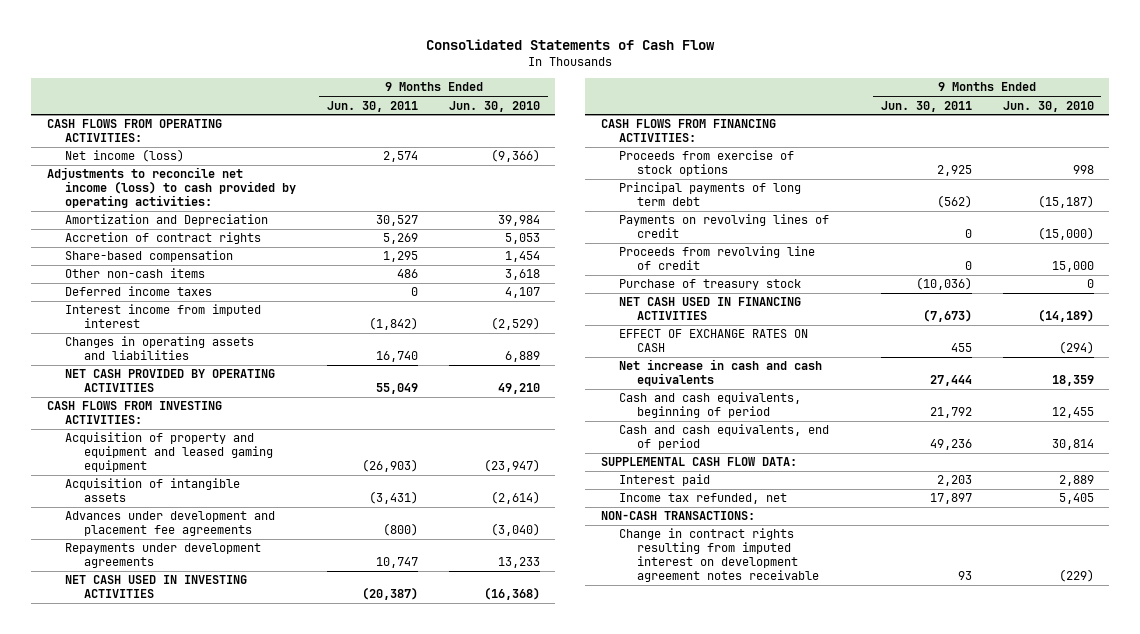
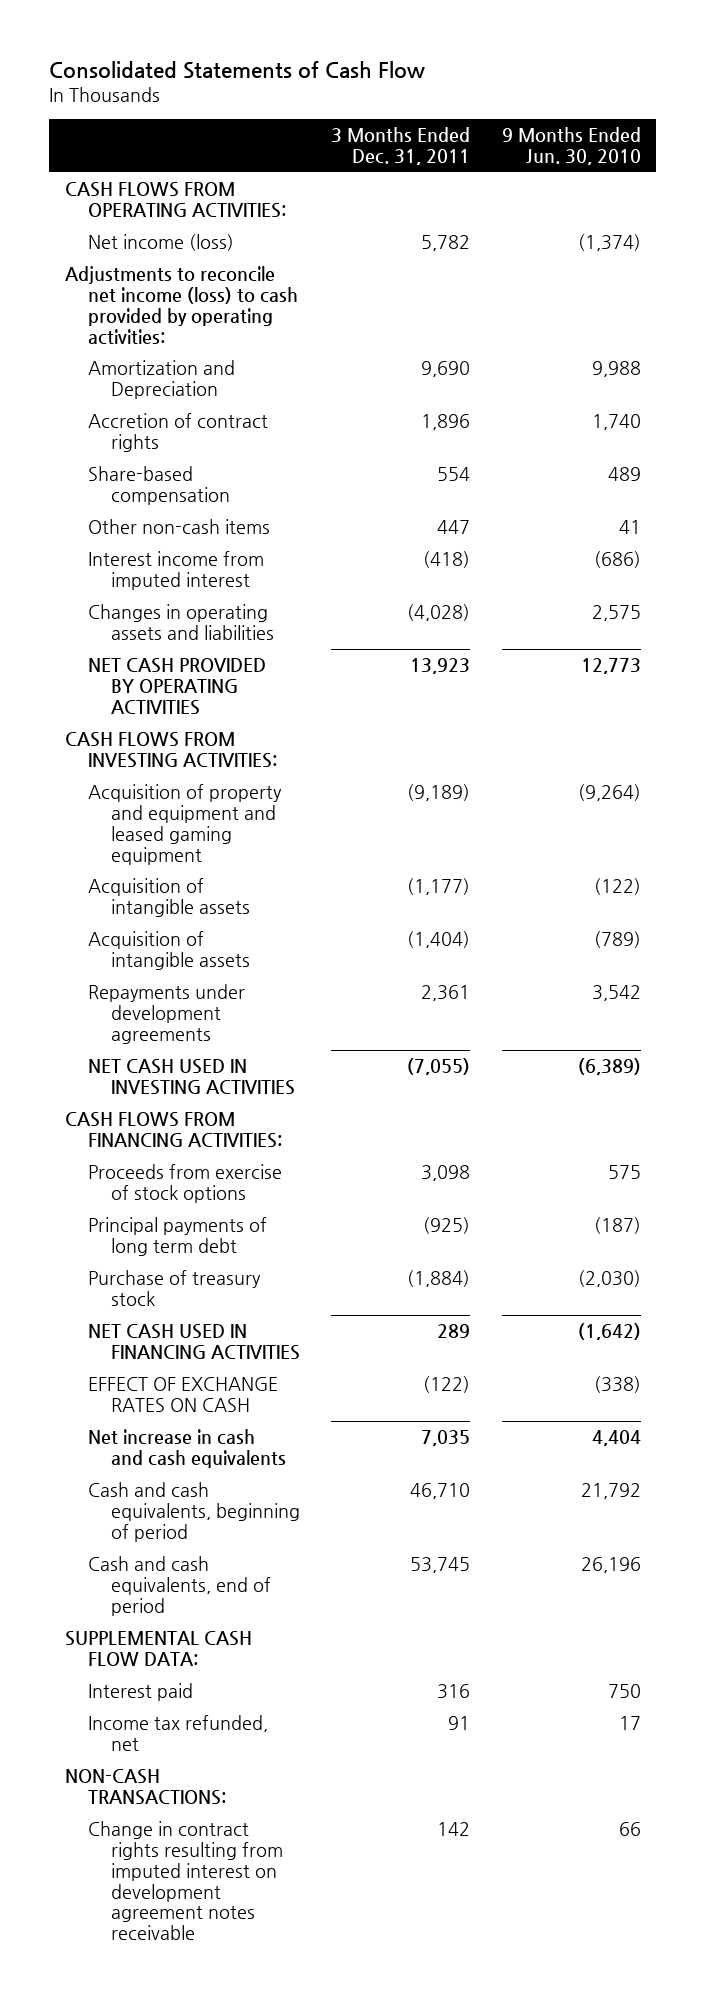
[327,100,419,112] Jun. 30, 2011 -> none
none -> [331,127,471,166] 3 Months Ended Dec. 31, 2011
[490,149,540,163] (9,366) -> [577,234,641,252] (1,374)
[65,286,213,297] Deferred income taxes -> none
[497,215,540,227] 39,984 -> [591,361,641,378] 9,988
[504,233,540,245] 5,053 -> [591,414,641,431] 1,740
[504,251,540,263] 1,454 -> [607,467,641,482] 489
[504,269,540,281] 3,618 -> [618,520,641,535] 41
[490,317,540,331] (2,529) -> [593,551,641,569] (686)
[504,351,540,363] 6,889 -> [591,605,641,622] 2,575
[497,383,540,395] 49,210 -> [580,658,641,675] 12,773
[65,511,276,537] Advances under development and placement fee agreements -> none
[483,459,540,473] (23,947) -> [577,784,641,802] (9,264)
[490,491,540,505] (2,614) -> [593,878,641,896] (122)
none -> [87,931,251,971] Acquisition of intangible assets
[497,557,540,569] 13,233 -> [591,985,641,1002] 3,542
[483,587,540,601] (16,368) -> [577,1058,641,1076] (6,389)
[618,214,829,239] Payments on revolving lines of credit -> none
[618,246,815,271] Proceeds from revolving line of credit -> none
[1072,165,1094,175] 998 -> [607,1165,641,1180] 575
[1037,195,1094,209] (15,187) -> [593,1217,641,1235] (187)
[1086,279,1094,289] 0 -> [577,1270,641,1288] (2,030)
[1037,309,1094,323] (14,189) -> [577,1323,641,1341] (1,642)
[1058,341,1094,355] (294) -> [593,1376,641,1394] (338)
[1051,375,1094,387] 18,359 -> [591,1430,641,1447] 4,404
[1051,407,1094,419] 12,455 -> [580,1483,641,1500] 21,792
[1051,439,1094,451] 30,814 -> [580,1557,641,1574] 26,196
[1058,475,1094,487] 2,889 -> [607,1684,641,1699] 750
[1058,493,1094,505] 5,405 -> [618,1716,641,1731] 17
[1058,569,1094,583] (229) -> [618,1822,641,1837] 66

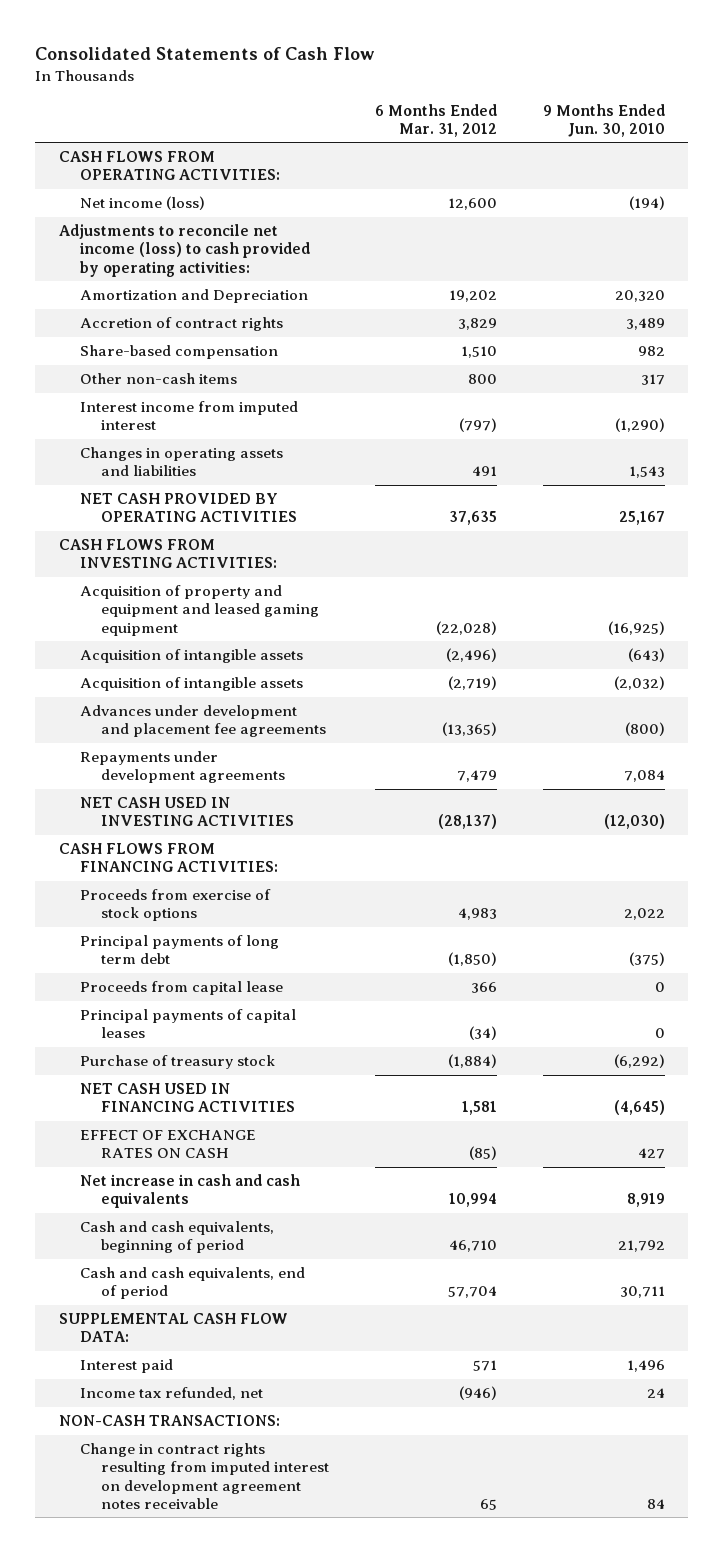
[331,127,471,166] 3 Months Ended Dec. 31, 2011 -> none
none -> [374,103,497,137] 6 Months Ended Mar. 31, 2012
[577,234,641,252] (1,374) -> [628,196,665,211] (194)
[591,361,641,378] 9,988 -> [614,290,665,303] 20,320
[591,414,641,431] 1,740 -> [625,318,665,331] 3,489
[607,467,641,482] 489 -> [637,346,665,357] 982
[618,520,641,535] 41 -> [640,374,665,386] 317
[593,551,641,569] (686) -> [614,418,665,433] (1,290)
[591,605,641,622] 2,575 -> [628,466,665,479] 1,543
[580,658,641,675] 12,773 -> [618,511,665,526] 25,167
[577,784,641,802] (9,264) -> [607,620,665,635] (16,925)
[593,878,641,896] (122) -> [627,648,665,663] (643)
[593,931,641,949] (789) -> [613,676,665,691] (2,032)
none -> [79,705,326,738] Advances under development and placement fee agreements
[591,985,641,1002] 3,542 -> [623,770,665,783] 7,084
[577,1058,641,1076] (6,389) -> [603,814,665,830] (12,030)
[607,1165,641,1180] 575 -> [623,908,665,921] 2,022
[593,1217,641,1235] (187) -> [628,952,665,967] (375)
none -> [79,981,283,996] Proceeds from capital lease
none -> [79,1009,296,1039] Principal payments of capital leases
[577,1270,641,1288] (2,030) -> [613,1054,665,1069] (6,292)
[577,1323,641,1341] (1,642) -> [613,1100,665,1116] (4,645)
[593,1376,641,1394] (338) -> [637,1148,665,1160] 427
[591,1430,641,1447] 4,404 -> [626,1193,665,1208] 8,919
[580,1557,641,1574] 26,196 -> [619,1286,665,1299] 30,711
[607,1684,641,1699] 750 -> [626,1360,665,1373] 1,496
[618,1716,641,1731] 17 -> [646,1388,665,1399] 24
[618,1822,641,1837] 66 -> [646,1498,665,1509] 84

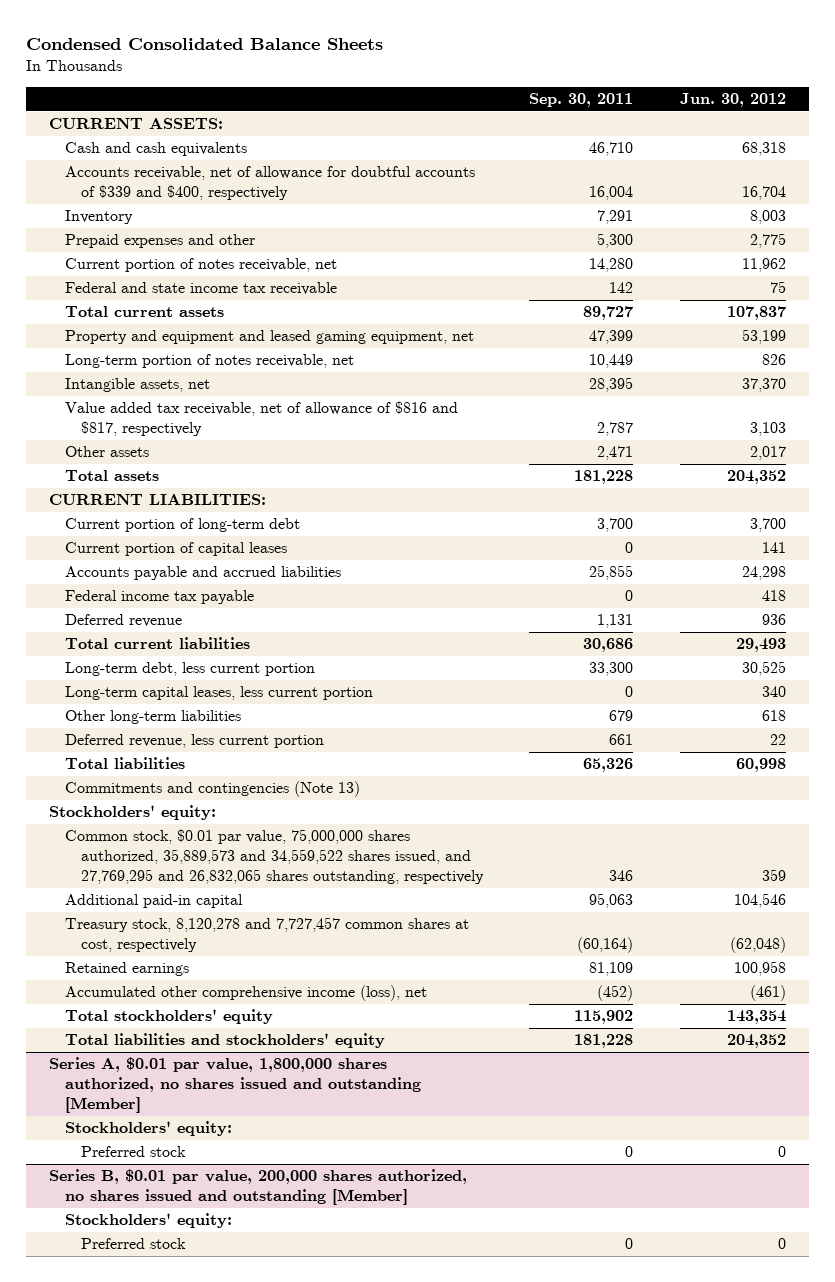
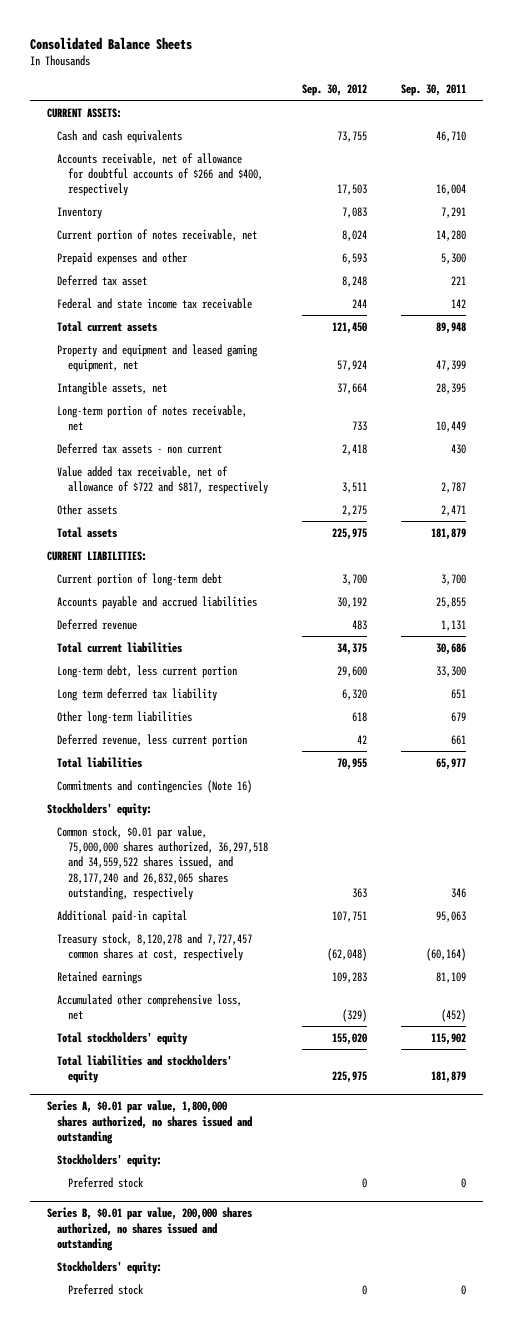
[25,38,383,51] Condensed Consolidated Balance Sheets -> [29,36,192,50] Consolidated Balance Sheets
[679,93,786,108] Jun. 30, 2012 -> none
none -> [301,84,367,97] Sep. 30, 2012
[64,166,475,201] Accounts receivable, net of allowance for doubtful accounts of $339 and $400, respectively -> [57,152,263,197] Accounts receivable, net of allowance for doubtful accounts of $266 and $400, respectively
[64,234,255,249] Prepaid expenses and other -> [57,251,189,265] Prepaid expenses and other
none -> [57,274,148,286] Deferred tax asset
[583,306,634,321] 89,727 -> [435,321,466,334] 89,948
[64,354,354,369] Long-term portion of notes receivable, net -> [57,404,248,431] Long-term portion of notes receivable, net
none -> [57,442,223,454] Deferred tax assets - non current
[64,401,458,437] Value added tax receivable, net of allowance of $816 and $817, respectively -> [57,465,268,494] Value added tax receivable, net of allowance of $722 and $817, respectively
[574,470,634,485] 181,228 -> [430,527,466,540] 181,879
[64,542,287,557] Current portion of capital leases -> none
[64,590,254,605] Federal income tax payable -> none
[64,686,373,701] Long-term capital leases, less current portion -> none
none -> [57,687,218,701] Long term deferred tax liability
[583,758,634,773] 65,326 -> [435,757,466,770] 65,977
[64,781,360,798] Commitments and contingencies (Note 13) -> [57,779,253,793] Commitments and contingencies (Note 16)
[64,829,484,885] Common stock, $0.01 par value, 75,000,000 shares authorized, 35,889,573 and 34,559,522 shares issued, and 27,769,295 and 26,832,065 shares outstanding, respectively -> [57,825,268,900] Common stock, $0.01 par value, 75,000,000 shares authorized, 36,297,518 and 34,559,522 shares issued, and 28,177,240 and 26,832,065 shares outstanding, respectively
[64,985,427,1002] Accumulated other comprehensive income (loss), net -> [57,993,243,1020] Accumulated other comprehensive loss, net
[574,1034,634,1049] 181,228 -> [430,1070,466,1083] 181,879
[49,1057,421,1114] Series A, $0.01 par value, 1,800,000 shares authorized, no shares issued and outstanding [Member] -> [46,1100,253,1144] Series A, $0.01 par value, 1,800,000 shares authorized, no shares issued and outstanding
[49,1169,468,1206] Series B, $0.01 par value, 200,000 shares authorized, no shares issued and outstanding [Member] -> [46,1207,252,1251] Series B, $0.01 par value, 200,000 shares authorized, no shares issued and outstanding

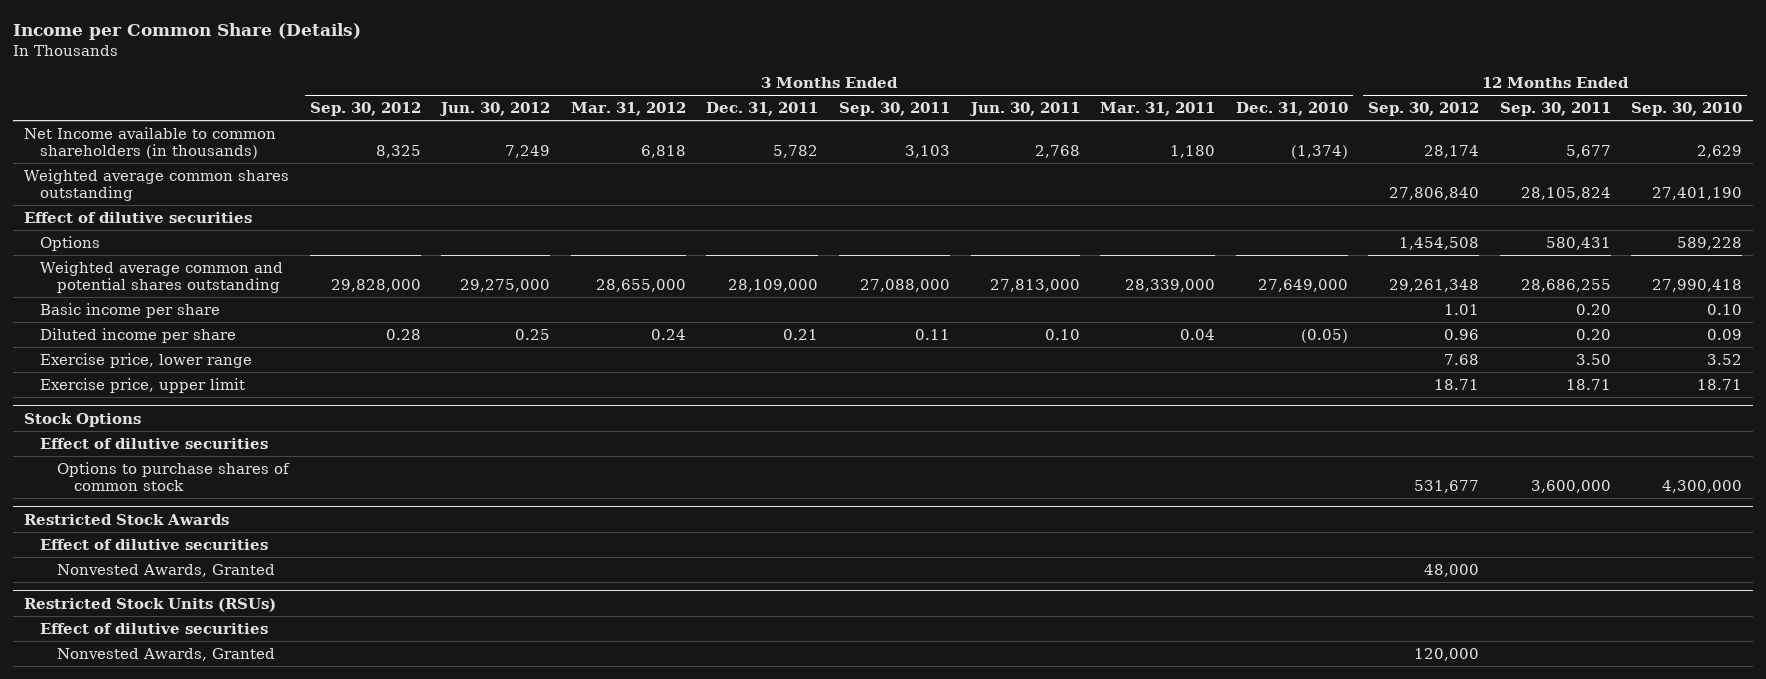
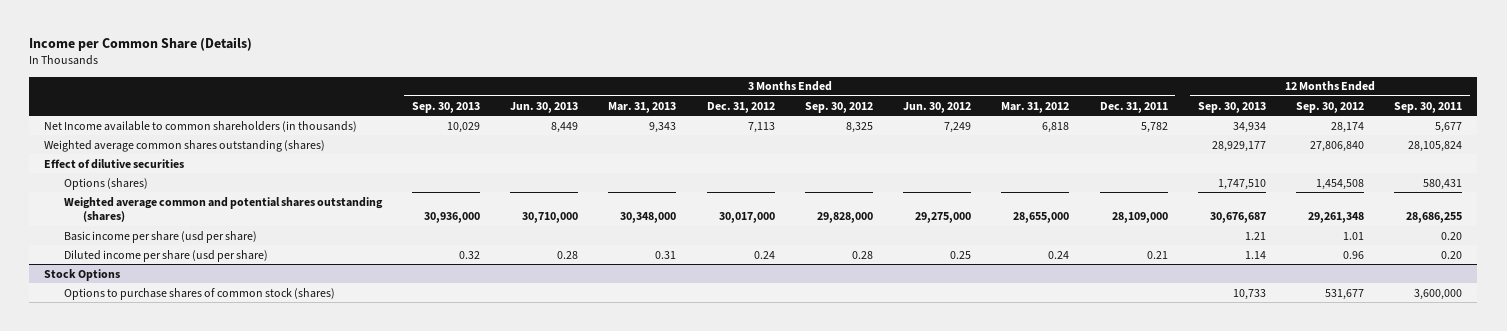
[839,102,951,117] Sep. 30, 2011 -> none
[968,102,1080,117] Jun. 30, 2011 -> none
[1100,102,1216,117] Mar. 31, 2011 -> none
[1235,102,1348,117] Dec. 31, 2010 -> none
[1631,102,1743,117] Sep. 30, 2010 -> none
none -> [411,101,480,113] Sep. 30, 2013
none -> [510,101,579,113] Jun. 30, 2013
none -> [608,101,677,113] Mar. 31, 2013
none -> [706,101,775,113] Dec. 31, 2012
none -> [1197,101,1266,113] Sep. 30, 2013
[23,168,289,202] Weighted average common shares outstanding -> [44,139,326,152] Weighted average common shares outstanding (shares)
[40,352,253,368] Exercise price, lower range -> none
[40,377,246,393] Exercise price, upper limit -> none
[40,235,101,251] Options -> [63,177,148,190] Options (shares)
[40,260,284,294] Weighted average common and potential shares outstanding -> [63,196,383,223] Weighted average common and potential shares outstanding (shares)
[40,302,221,318] Basic income per share -> [63,230,257,243] Basic income per share (usd per share)
[40,327,237,343] Diluted income per share -> [63,249,268,262] Diluted income per share (usd per share)
[40,437,269,449] Effect of dilutive securities -> none
[23,513,229,525] Restricted Stock Awards -> none
[40,538,269,550] Effect of dilutive securities -> none
[57,563,276,577] Nonvested Awards, Granted -> none
[23,597,276,612] Restricted Stock Units (RSUs) -> none
[40,622,269,634] Effect of dilutive securities -> none
[57,647,276,661] Nonvested Awards, Granted -> none
[57,461,291,492] Options to purchase shares of common stock -> [63,287,335,300] Options to purchase shares of common stock (shares)

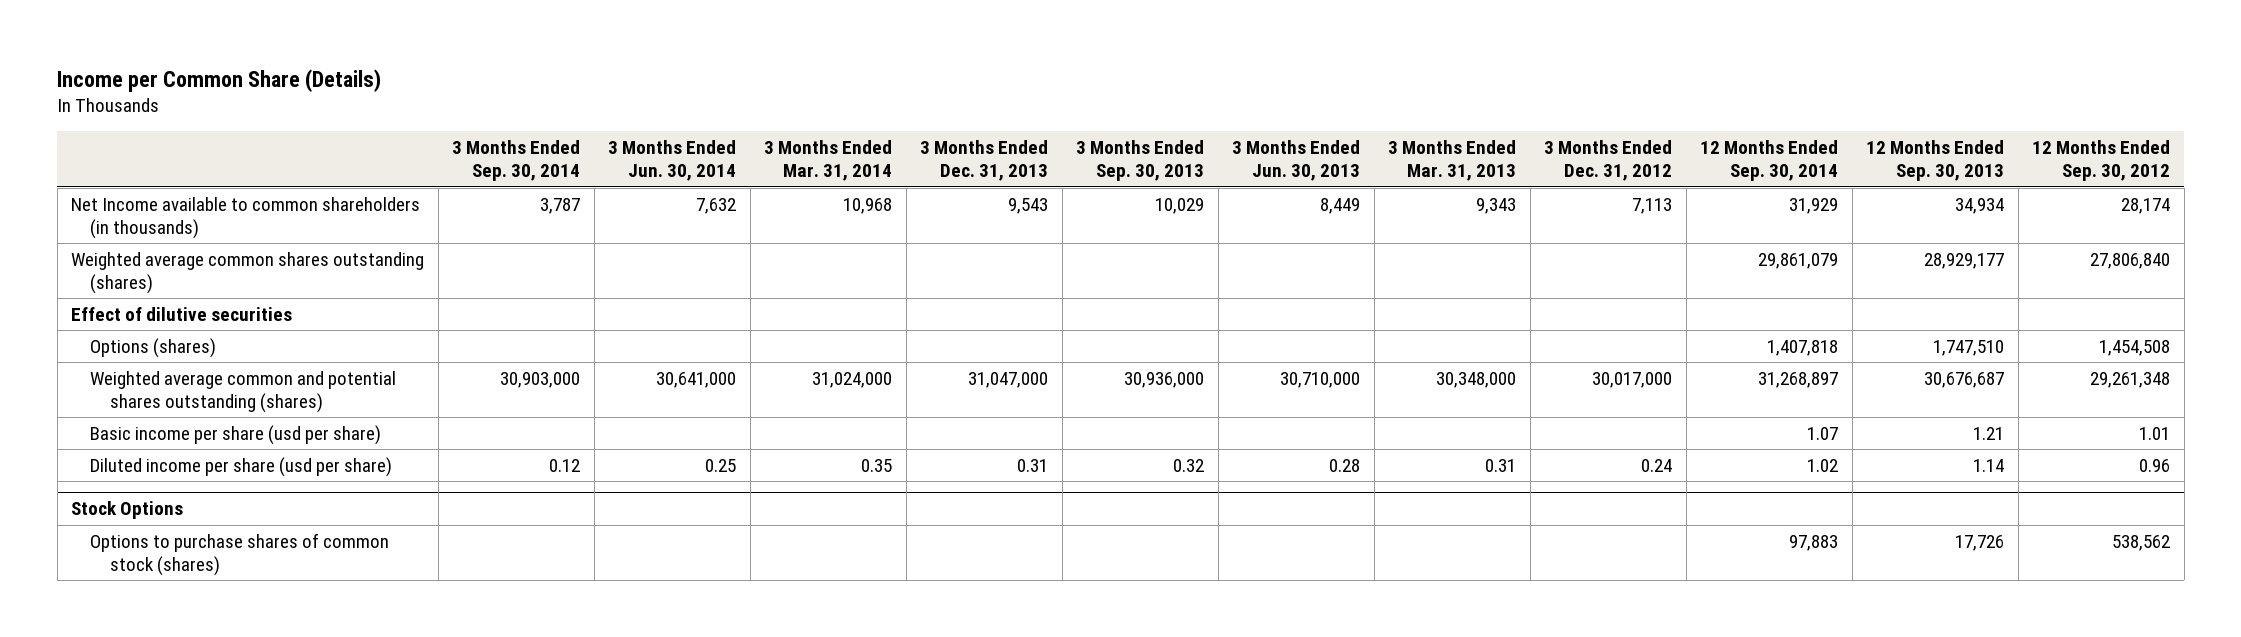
[804,101,873,113] Sep. 30, 2012 -> none
[903,101,972,113] Jun. 30, 2012 -> none
[1001,101,1070,113] Mar. 31, 2012 -> none
[1099,101,1168,113] Dec. 31, 2011 -> none
[1394,101,1463,113] Sep. 30, 2011 -> none
none -> [452,140,581,182] 3 Months Ended Sep. 30, 2014
none -> [608,140,737,182] 3 Months Ended Jun. 30, 2014
none -> [764,140,893,182] 3 Months Ended Mar. 31, 2014
none -> [920,140,1049,182] 3 Months Ended Dec. 31, 2013
none -> [1700,140,1839,182] 12 Months Ended Sep. 30, 2014
[1232,288,1266,300] 10,733 -> [1955,534,2005,551] 17,726
[1325,288,1365,300] 531,677 -> [2112,534,2171,551] 538,562

